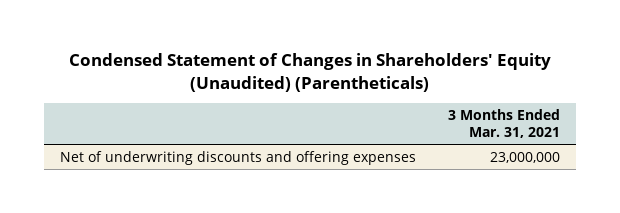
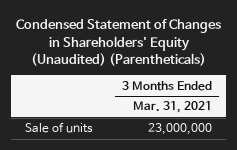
[60,151,417,166] Net of underwriting discounts and offering expenses -> [25,122,94,134] Sale of units

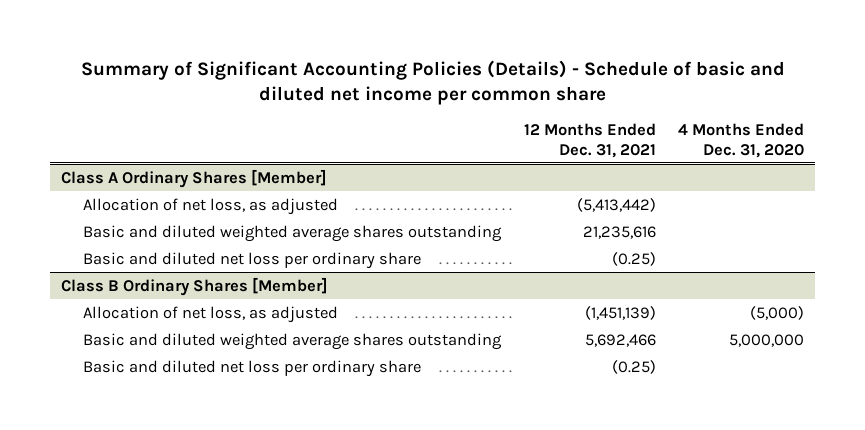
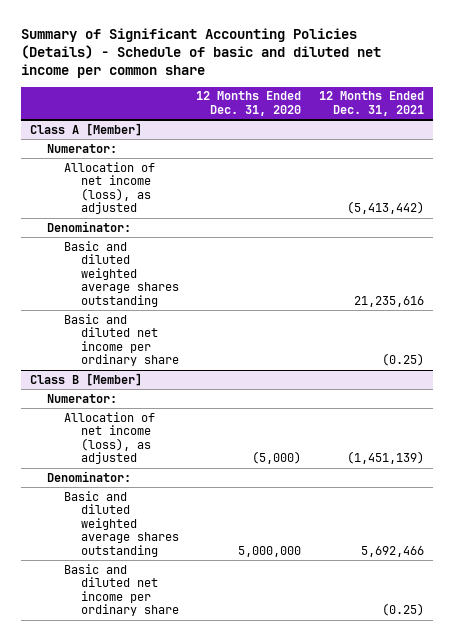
[678,123,805,158] 4 Months Ended Dec. 31, 2020 -> none
none -> [196,91,302,116] 12 Months Ended Dec. 31, 2020
[60,168,327,188] Class A Ordinary Shares [Member] -> [29,122,142,136] Class A [Member]
none -> [46,143,117,153] Numerator:
[83,197,339,215] Allocation of net loss, as adjusted -> [63,161,155,215] Allocation of net income (loss), as adjusted
none -> [46,220,131,232] Denominator:
[83,251,422,269] Basic and diluted net loss per ordinary share -> [63,313,179,367] Basic and diluted net income per ordinary share
[60,276,328,296] Class B Ordinary Shares [Member] -> [29,372,142,386] Class B [Member]
none -> [46,393,117,403] Numerator:
[83,305,339,323] Allocation of net loss, as adjusted -> [63,411,155,465] Allocation of net income (loss), as adjusted
none -> [46,470,131,482] Denominator:
[83,359,422,377] Basic and diluted net loss per ordinary share -> [63,563,179,617] Basic and diluted net income per ordinary share

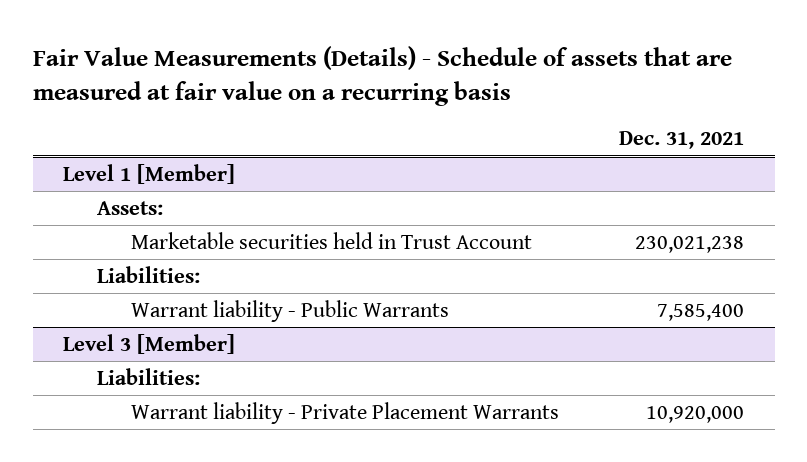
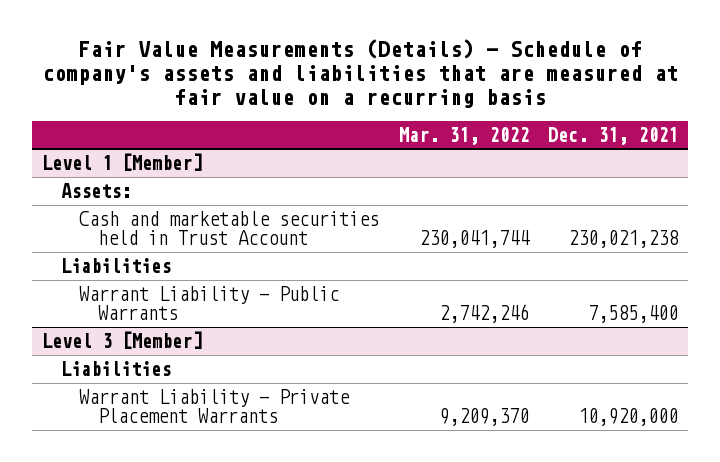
[32,46,732,106] Fair Value Measurements (Details) - Schedule of assets that are measured at fair value on a recurring basis -> [41,38,678,108] Fair Value Measurements (Details) - Schedule of company's assets and liabilities that are measured at fair value on a recurring basis
none -> [398,126,529,145] Mar. 31, 2022
[131,231,533,249] Marketable securities held in Trust Account -> [79,210,380,245] Cash and marketable securities held in Trust Account
[96,265,200,283] Liabilities: -> [60,257,171,273] Liabilities
[131,299,450,322] Warrant liability - Public Warrants -> [79,285,340,320] Warrant Liability - Public Warrants
[96,367,200,385] Liabilities: -> [60,360,171,376] Liabilities
[131,401,560,424] Warrant liability - Private Placement Warrants -> [79,388,351,423] Warrant Liability - Private Placement Warrants

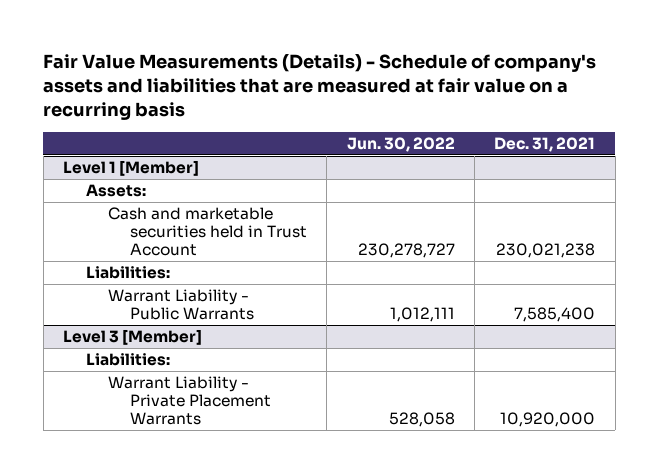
[398,126,529,145] Mar. 31, 2022 -> none
none -> [346,137,455,153] Jun. 30, 2022
[60,257,171,273] Liabilities -> [85,266,170,280] Liabilities:
[60,360,171,376] Liabilities -> [85,353,170,367] Liabilities:

